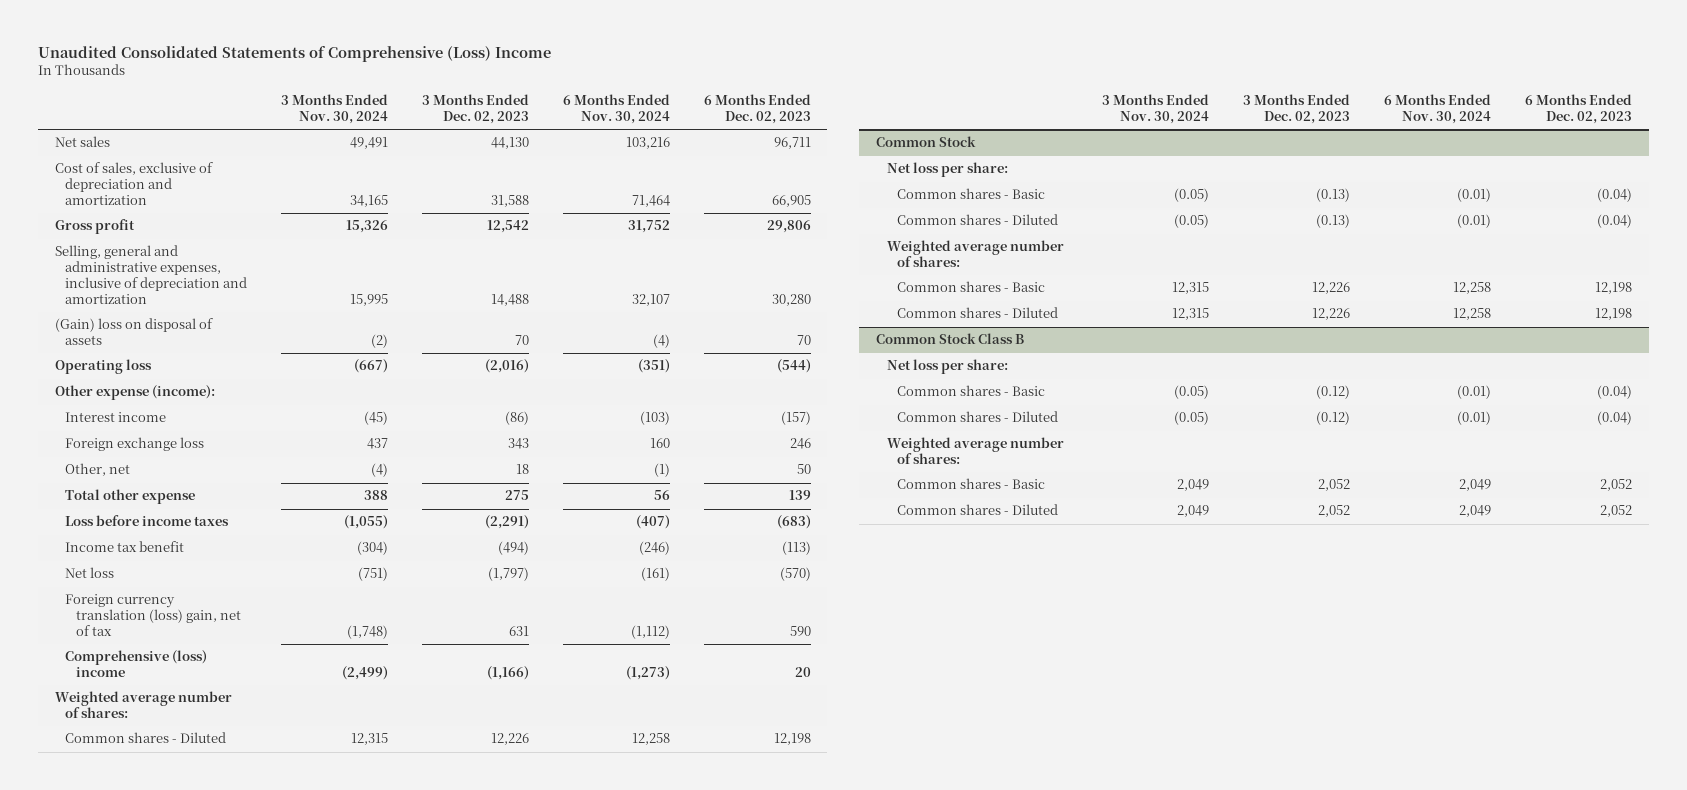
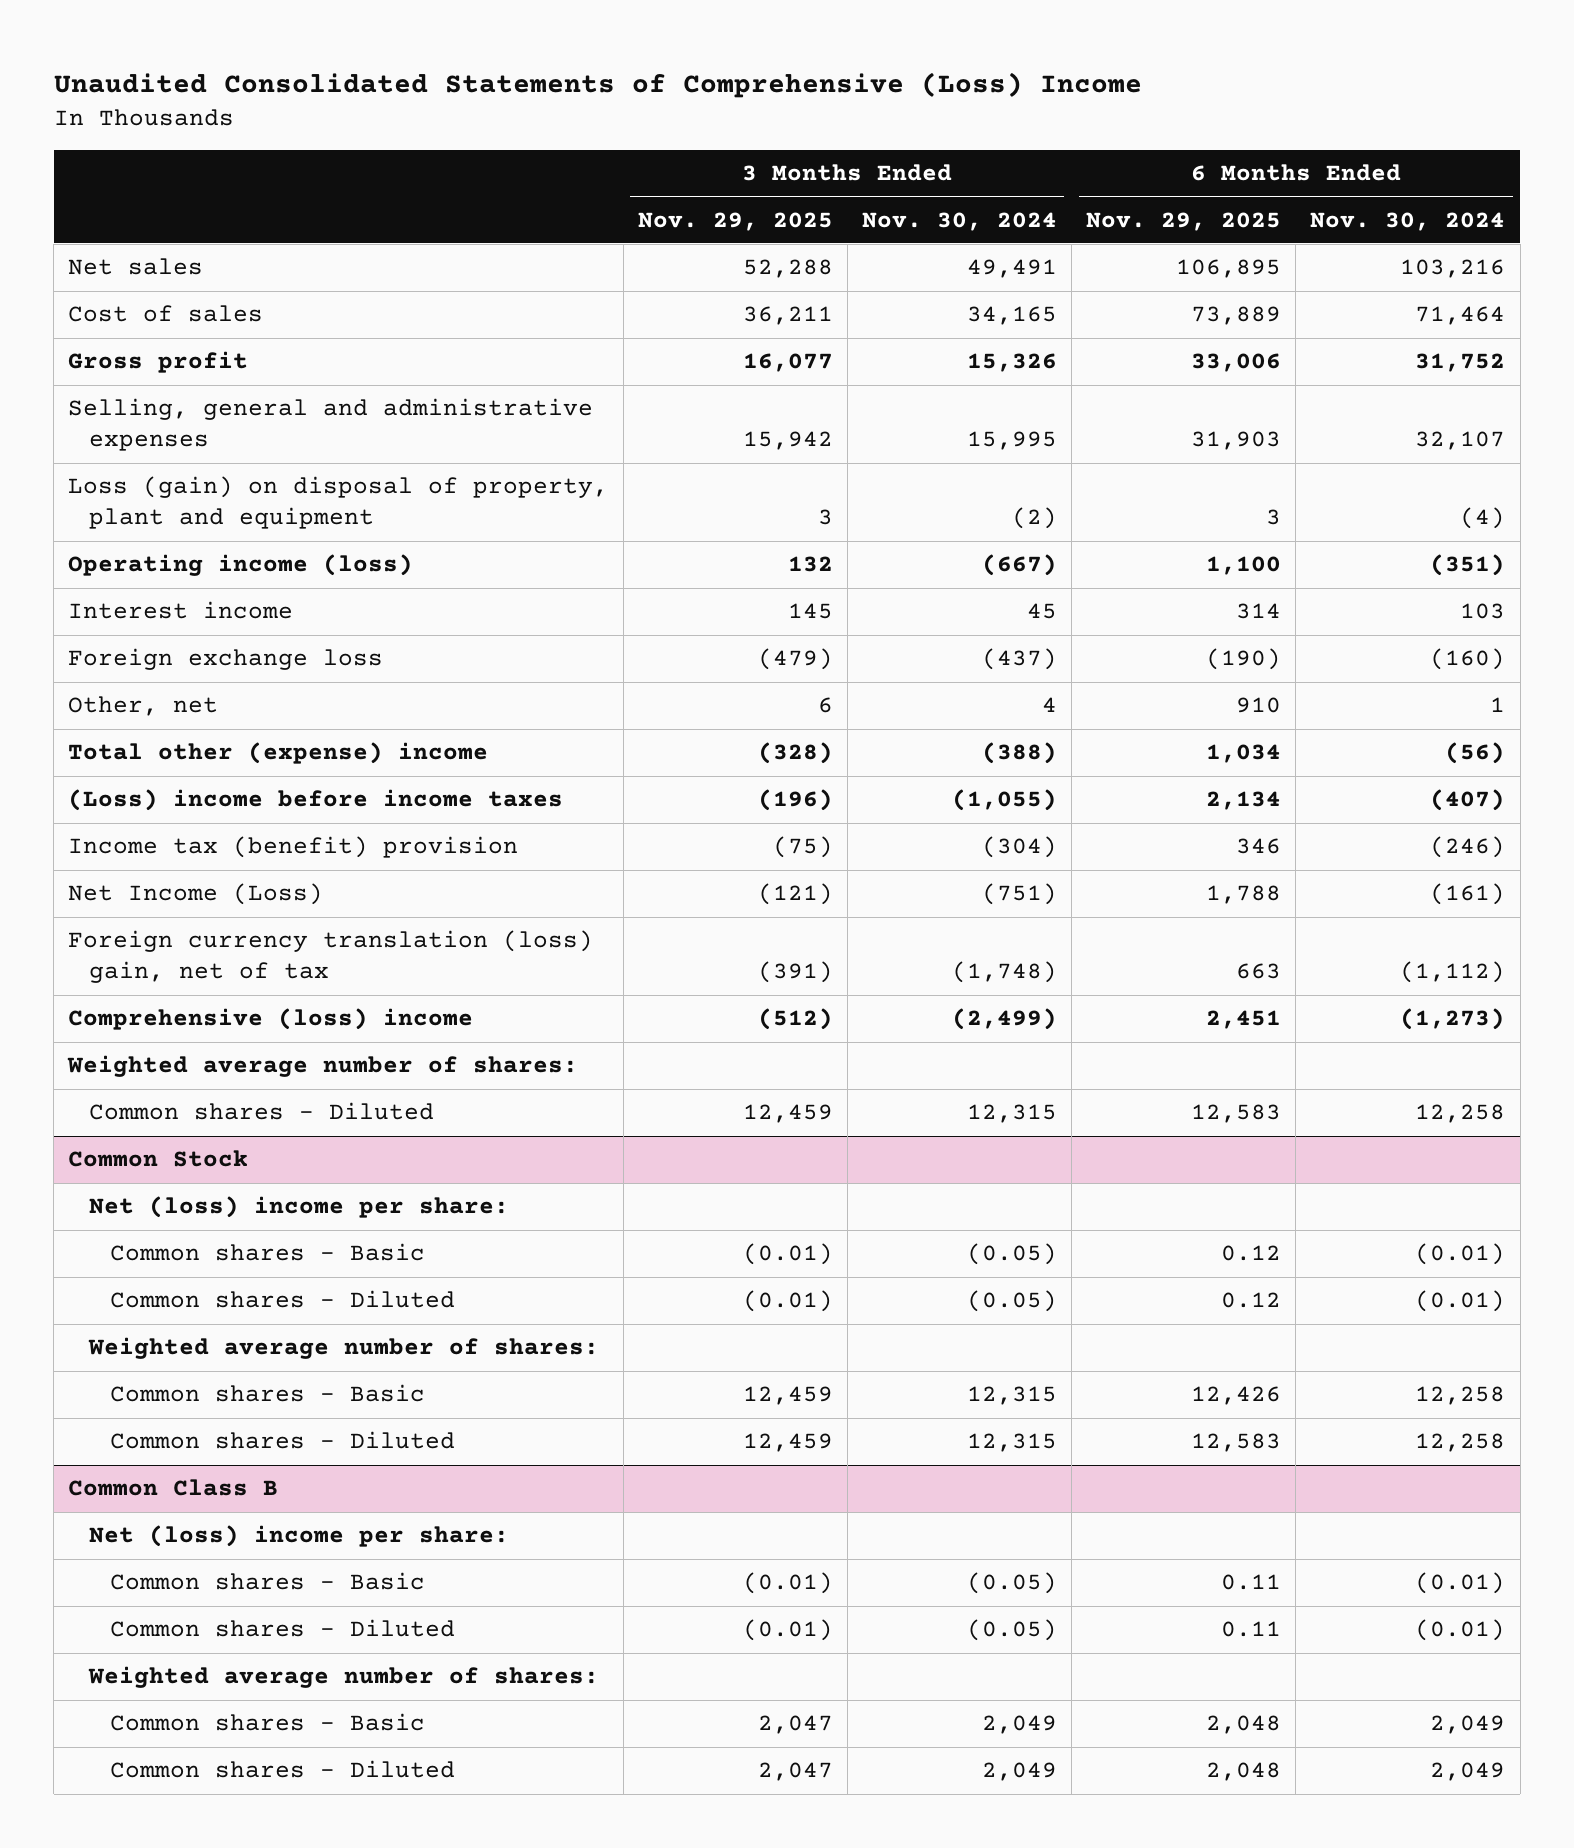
[421,94,529,125] 3 Months Ended Dec. 02, 2023 -> none
[703,94,811,125] 6 Months Ended Dec. 02, 2023 -> none
none -> [637,211,833,231] Nov. 29, 2025
none -> [1086,211,1282,231] Nov. 29, 2025
[55,162,214,205] Cost of sales, exclusive of depreciation and amortization -> [68,305,264,323] Cost of sales
[55,385,216,401] Other expense (income): -> none
[55,245,248,304] Selling, general and administrative expenses, inclusive of depreciation and amortization -> [68,398,594,452] Selling, general and administrative expenses
[55,318,214,346] (Gain) loss on disposal of assets -> [68,476,609,530] Loss (gain) on disposal of property, plant and equipment
[55,359,153,375] Operating loss -> [68,554,414,577] Operating income (loss)
[364,411,389,426] (45) -> [1026,603,1057,620] 45
[639,411,670,426] (103) -> [1460,603,1506,620] 103
[367,438,389,450] 437 -> [981,648,1057,671] (437)
[649,438,670,449] 160 -> [1430,648,1506,671] (160)
[371,463,389,478] (4) -> [1041,697,1057,713] 4
[653,463,670,478] (1) -> [1490,697,1506,713] 1
[65,489,196,505] Total other expense -> [68,742,489,765] Total other (expense) income
[364,490,389,501] 388 -> [981,742,1057,765] (388)
[653,490,670,501] 56 -> [1445,742,1506,765] (56)
[65,515,230,527] Loss before income taxes -> [68,789,564,812] (Loss) income before income taxes
[65,541,185,553] Income tax benefit -> [68,836,519,859] Income tax (benefit) provision
[65,567,115,579] Net loss -> [68,883,324,906] Net Income (Loss)
[886,162,1008,178] Net loss per share: -> [89,1196,510,1219] Net (loss) income per share:
[876,333,1025,345] Common Stock Class B -> [68,1479,279,1497] Common Class B
[886,359,1008,375] Net loss per share: -> [89,1525,510,1548] Net (loss) income per share:

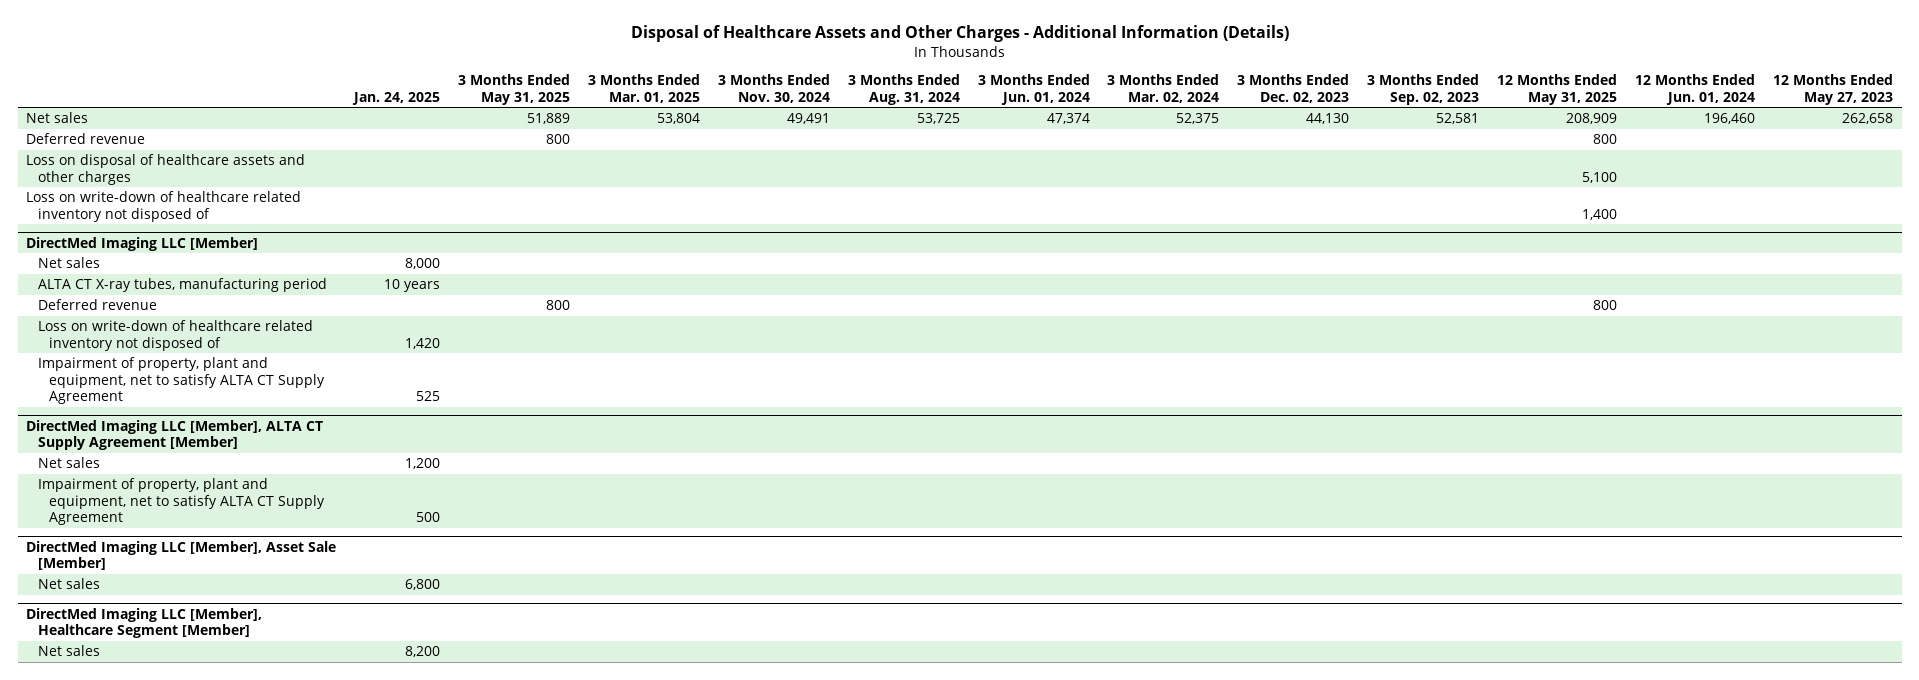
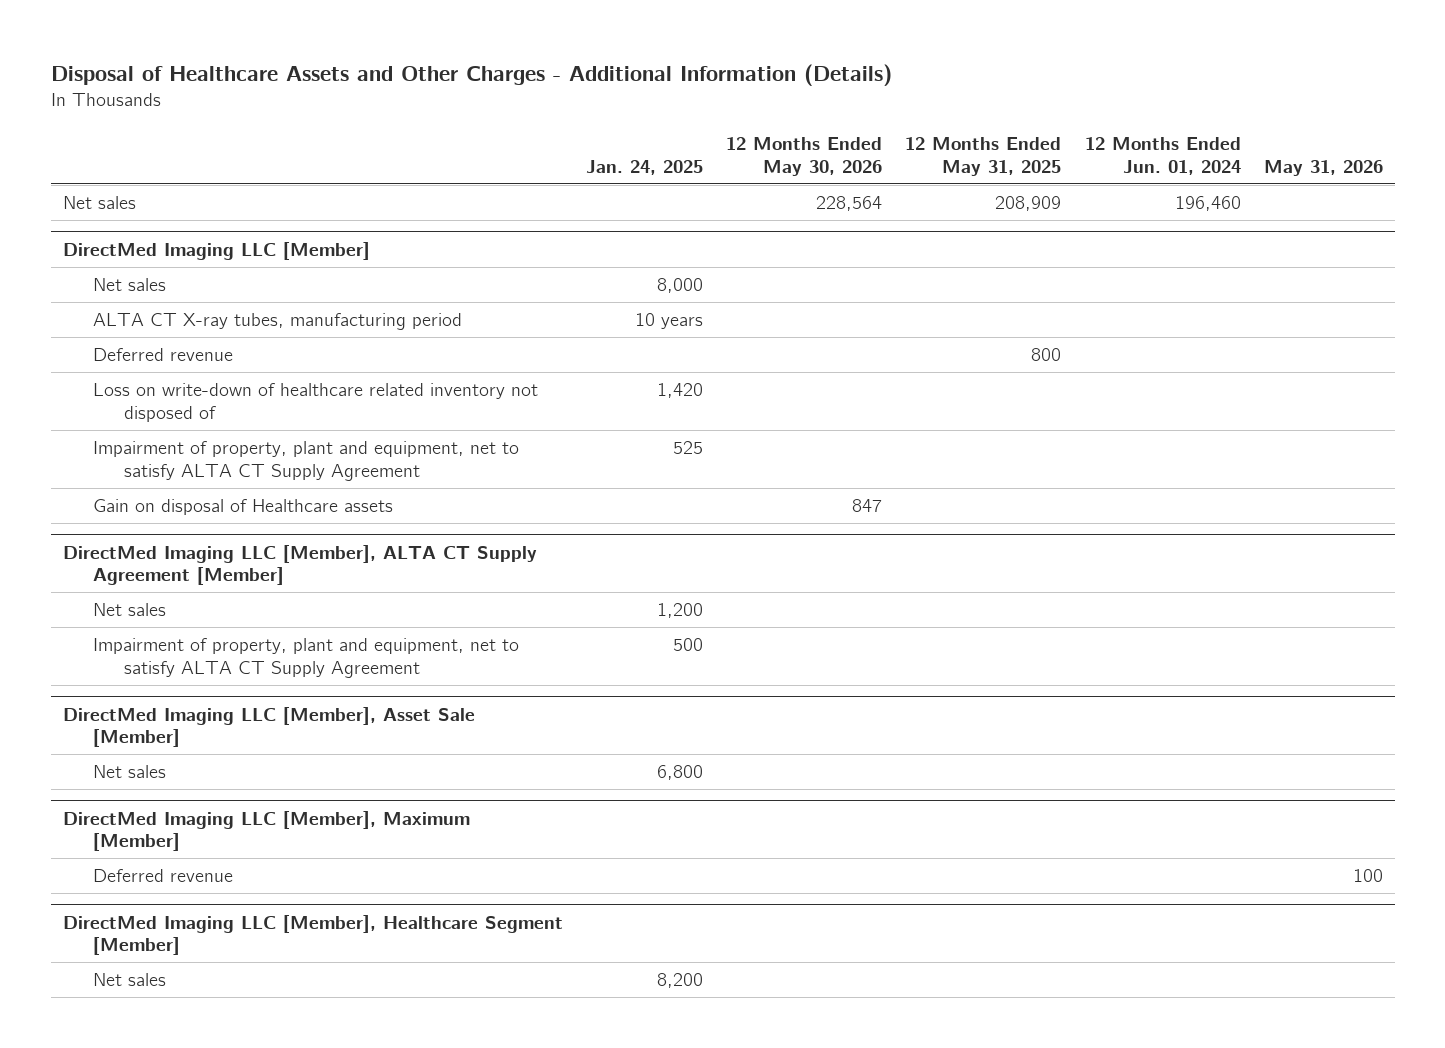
[458,74,571,105] 3 Months Ended May 31, 2025 -> none
[588,74,701,103] 3 Months Ended Mar. 01, 2025 -> none
[717,74,830,103] 3 Months Ended Nov. 30, 2024 -> none
[847,74,960,105] 3 Months Ended Aug. 31, 2024 -> none
[977,74,1090,105] 3 Months Ended Jun. 01, 2024 -> none
[1107,74,1220,103] 3 Months Ended Mar. 02, 2024 -> none
[1237,74,1350,103] 3 Months Ended Dec. 02, 2023 -> none
[1367,74,1480,105] 3 Months Ended Sep. 02, 2023 -> none
[1772,74,1893,105] 12 Months Ended May 27, 2023 -> none
none -> [726,136,883,176] 12 Months Ended May 30, 2026
none -> [1263,159,1383,176] May 31, 2026
[26,133,146,145] Deferred revenue -> none
[26,154,306,185] Loss on disposal of healthcare assets and other charges -> none
[26,191,302,222] Loss on write-down of healthcare related inventory not disposed of -> none
none -> [93,499,394,516] Gain on disposal of Healthcare assets
none -> [62,810,470,852] DirectMed Imaging LLC [Member], Maximum [Member]
none -> [93,869,234,883] Deferred revenue

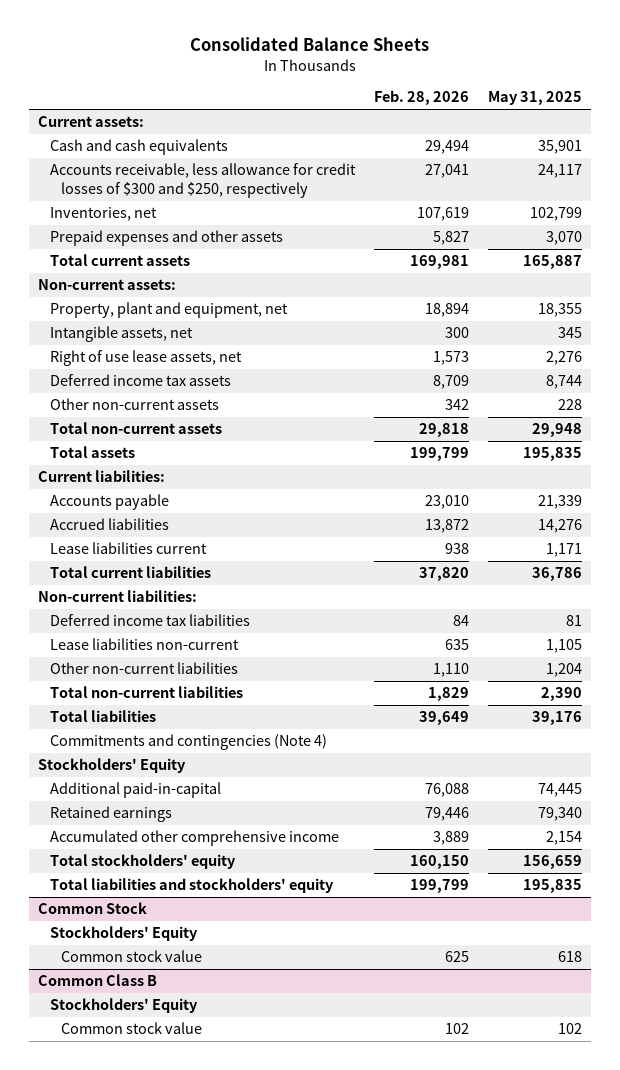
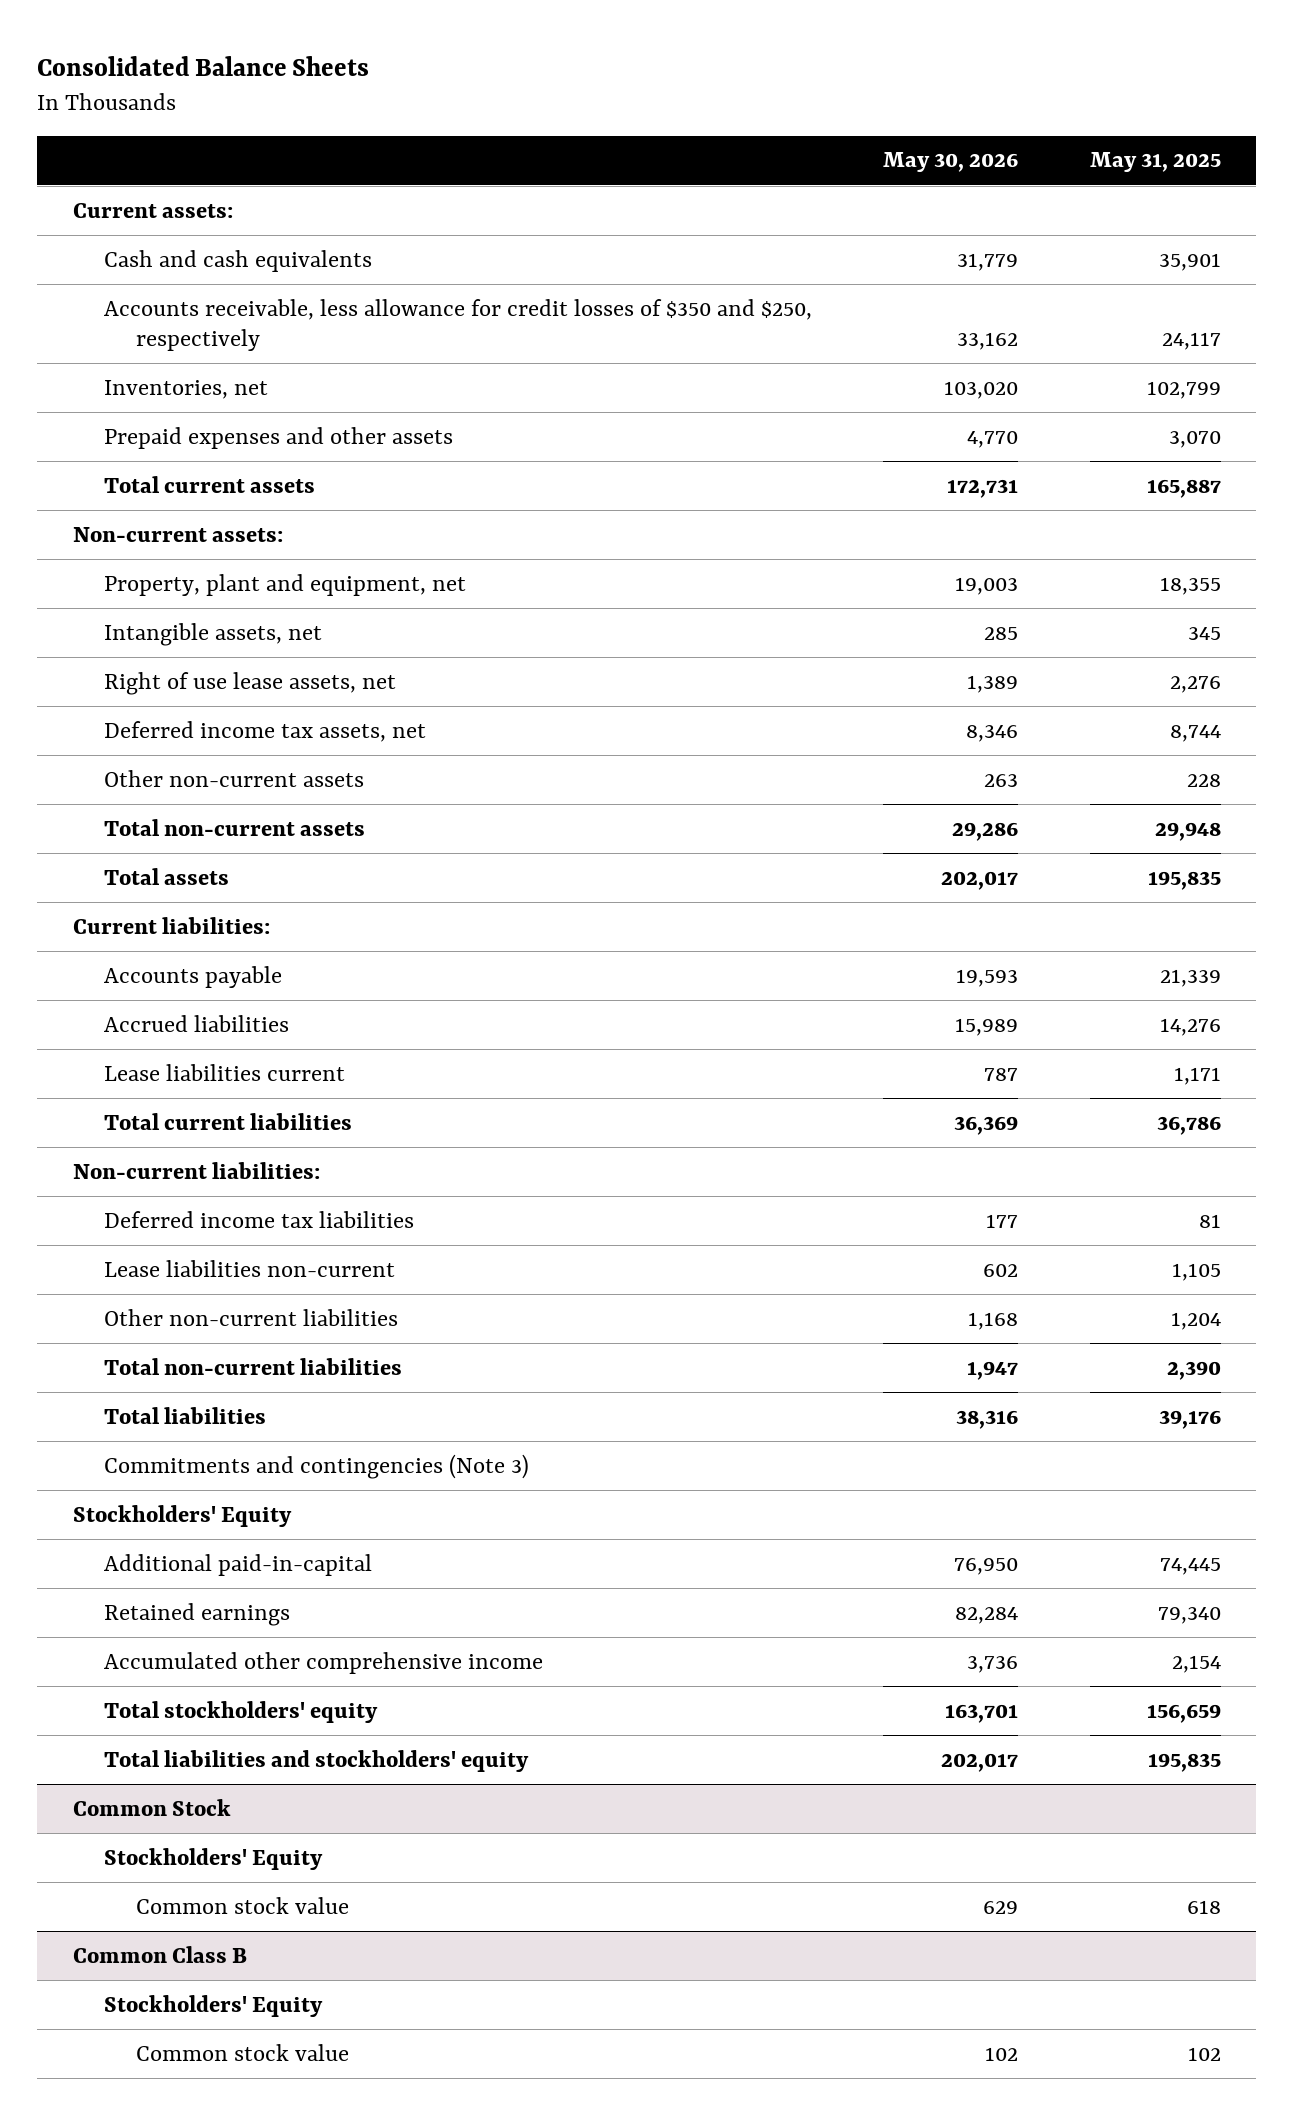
[373,90,469,106] Feb. 28, 2026 -> none
none -> [883,152,1019,173] May 30, 2026
[49,163,356,198] Accounts receivable, less allowance for credit losses of $300 and $250, respectively -> [104,298,813,351] Accounts receivable, less allowance for credit losses of $350 and $250, respectively
[49,374,231,387] Deferred income tax assets -> [104,720,427,742] Deferred income tax assets, net
[49,734,327,751] Commitments and contingencies (Note 4) -> [104,1453,530,1479] Commitments and contingencies (Note 3)

